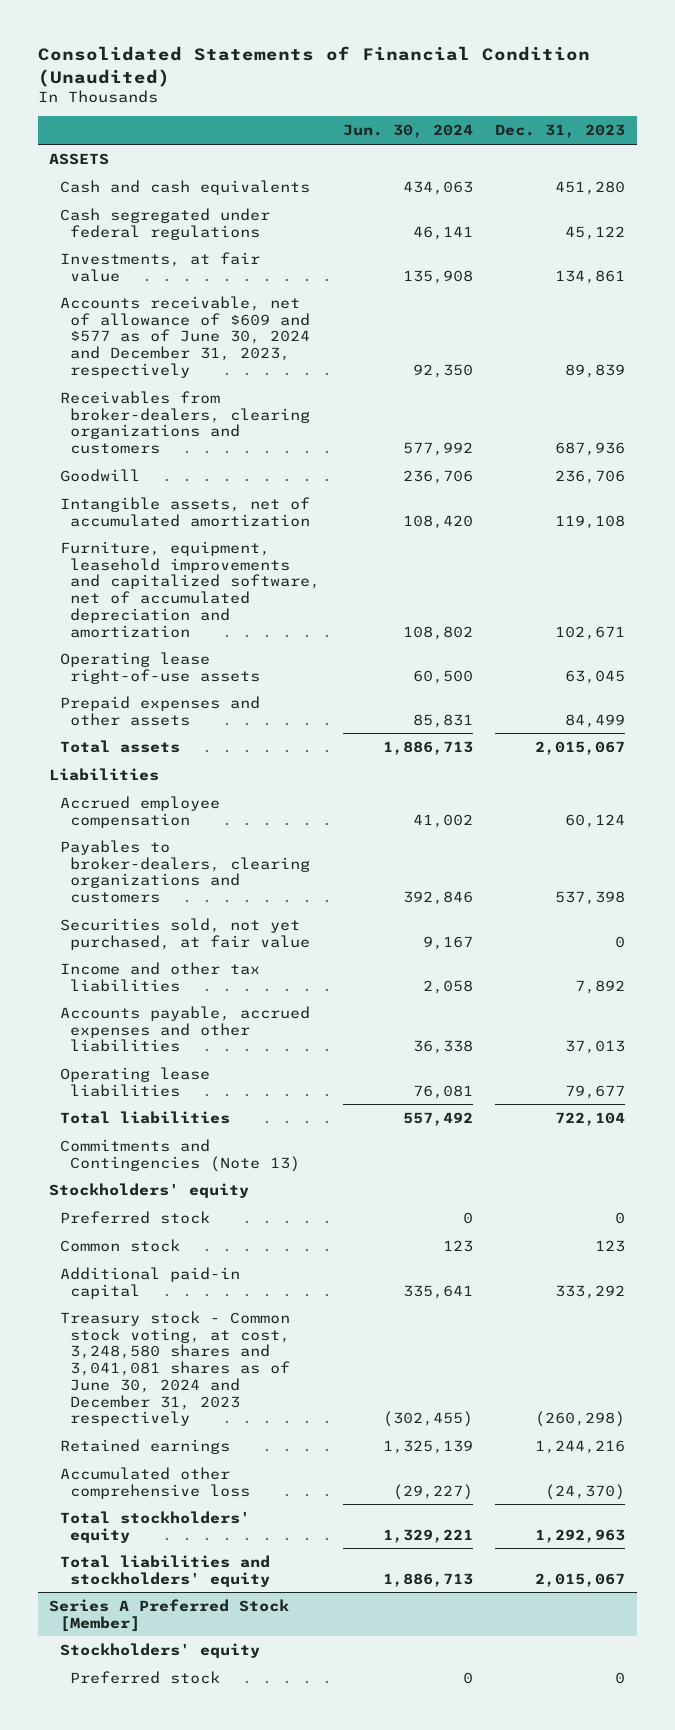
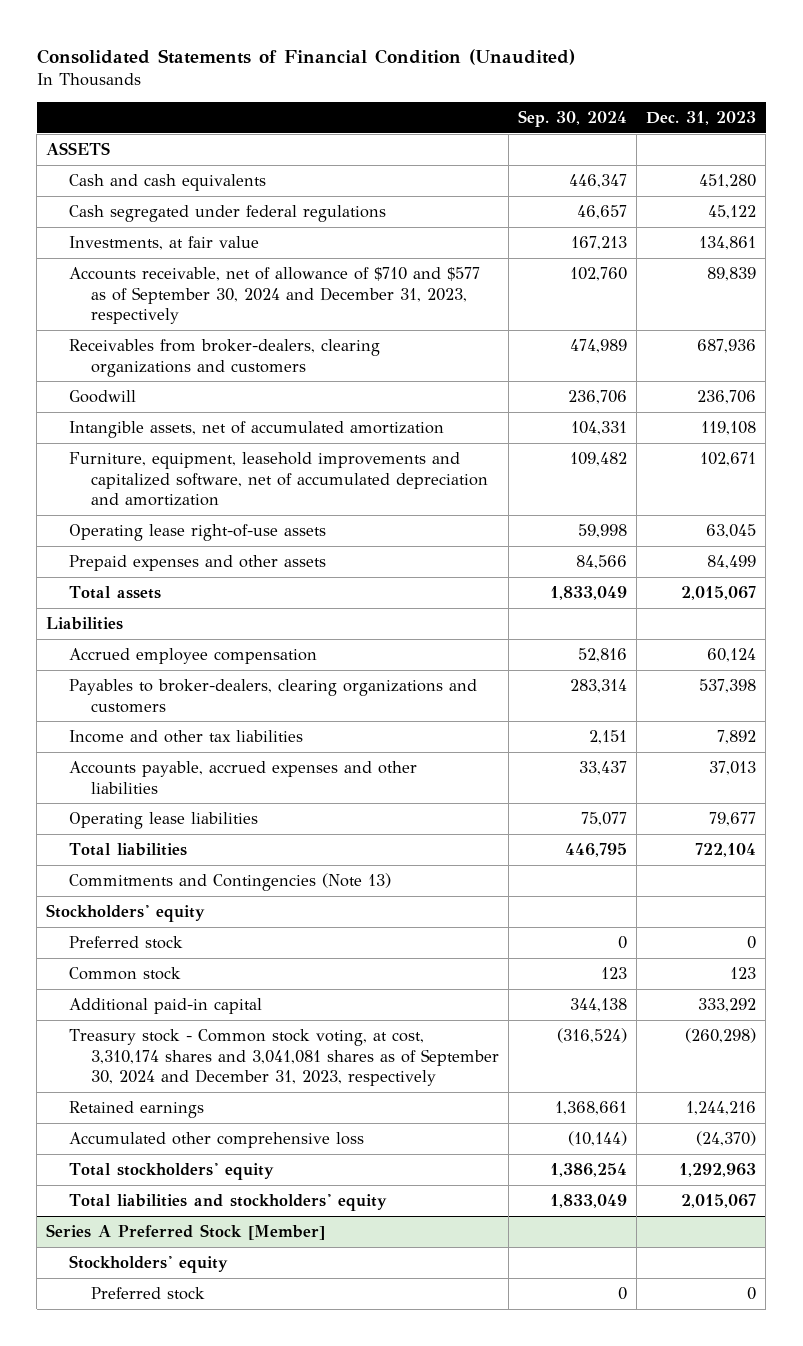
[342,124,473,139] Jun. 30, 2024 -> none
none -> [518,110,628,128] Sep. 30, 2024
[59,295,311,378] Accounts receivable, net of allowance of $609 and $577 as of June 30, 2024 and December 31, 2023, respectively -> [68,267,480,325] Accounts receivable, net of allowance of $710 and $577 as of September 30, 2024 and December 31, 2023, respectively
[59,917,311,950] Securities sold, not yet purchased, at fair value -> none
[59,1310,291,1427] Treasury stock - Common stock voting, at cost, 3,248,580 shares and 3,041,081 shares as of June 30, 2024 and December 31, 2023 respectively -> [68,1029,500,1087] Treasury stock - Common stock voting, at cost, 3,310,174 shares and 3,041,081 shares as of September 30, 2024 and December 31, 2023, respectively

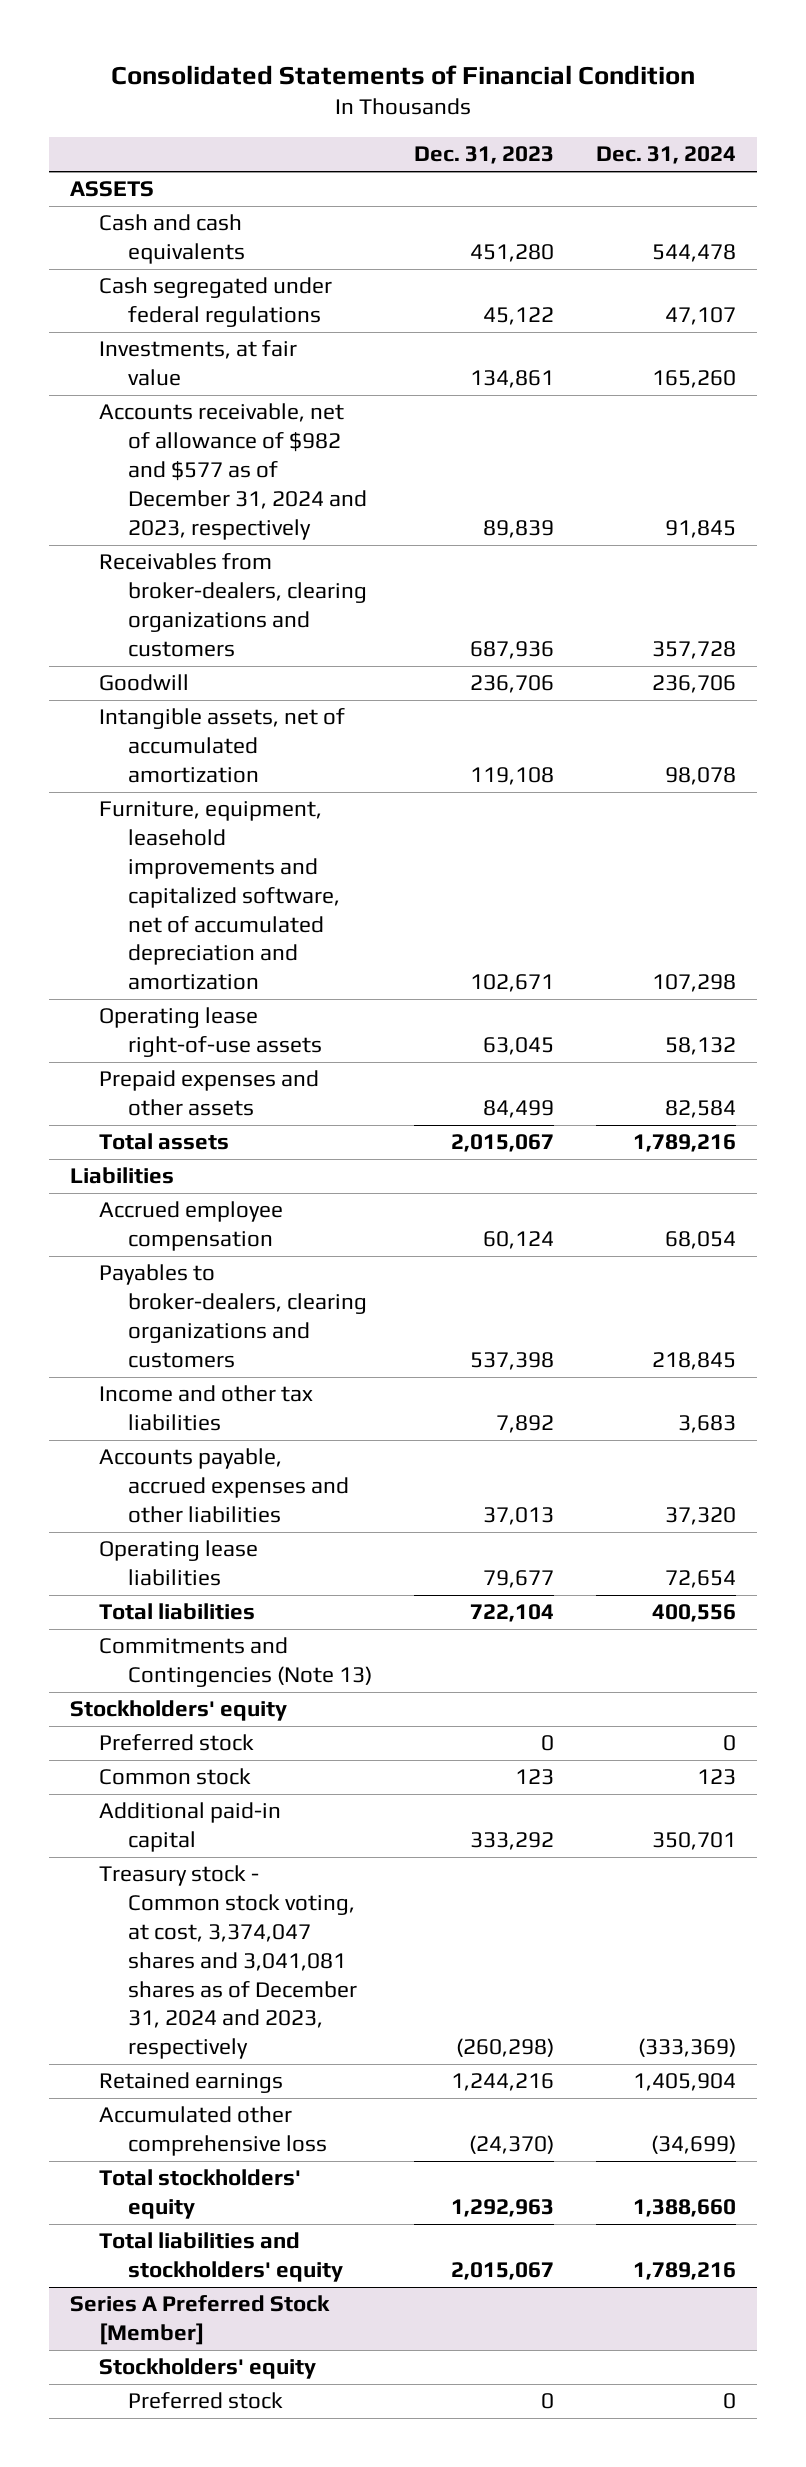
[36,48,575,65] Consolidated Statements of Financial Condition (Unaudited) -> [111,65,696,86] Consolidated Statements of Financial Condition
[518,110,628,128] Sep. 30, 2024 -> none
none -> [595,146,736,165] Dec. 31, 2024
[68,267,480,325] Accounts receivable, net of allowance of $710 and $577 as of September 30, 2024 and December 31, 2023, respectively -> [99,403,368,540] Accounts receivable, net of allowance of $982 and $577 as of December 31, 2024 and 2023, respectively
[68,1029,500,1087] Treasury stock - Common stock voting, at cost, 3,310,174 shares and 3,041,081 shares as of September 30, 2024 and December 31, 2023, respectively -> [99,1865,358,2060] Treasury stock - Common stock voting, at cost, 3,374,047 shares and 3,041,081 shares as of December 31, 2024 and 2023, respectively

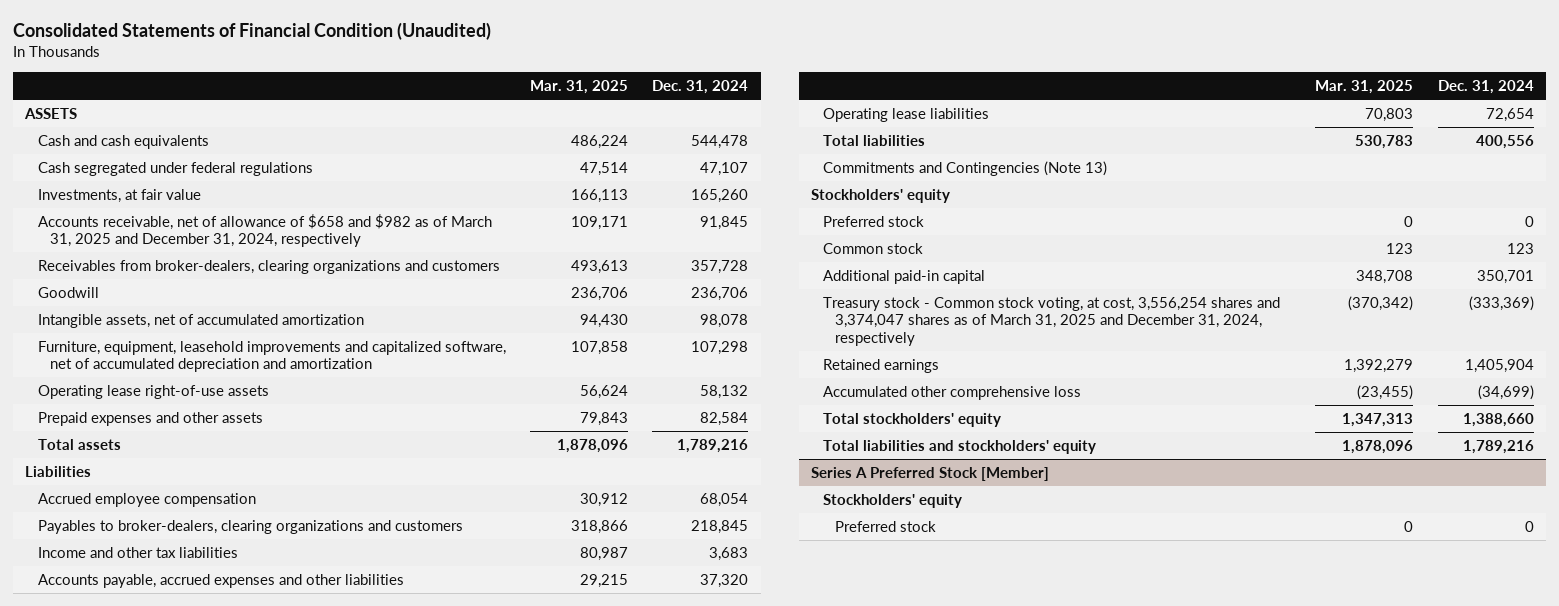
[111,65,696,86] Consolidated Statements of Financial Condition -> [13,21,492,40] Consolidated Statements of Financial Condition (Unaudited)
[414,146,555,165] Dec. 31, 2023 -> none
none -> [529,80,628,95] Mar. 31, 2025
[99,403,368,540] Accounts receivable, net of allowance of $982 and $577 as of December 31, 2024 and 2023, respectively -> [37,213,492,248] Accounts receivable, net of allowance of $658 and $982 as of March 31, 2025 and December 31, 2024, respectively
[99,1865,358,2060] Treasury stock - Common stock voting, at cost, 3,374,047 shares and 3,041,081 shares as of December 31, 2024 and 2023, respectively -> [822,296,1280,346] Treasury stock - Common stock voting, at cost, 3,556,254 shares and 3,374,047 shares as of March 31, 2025 and December 31, 2024, respectively

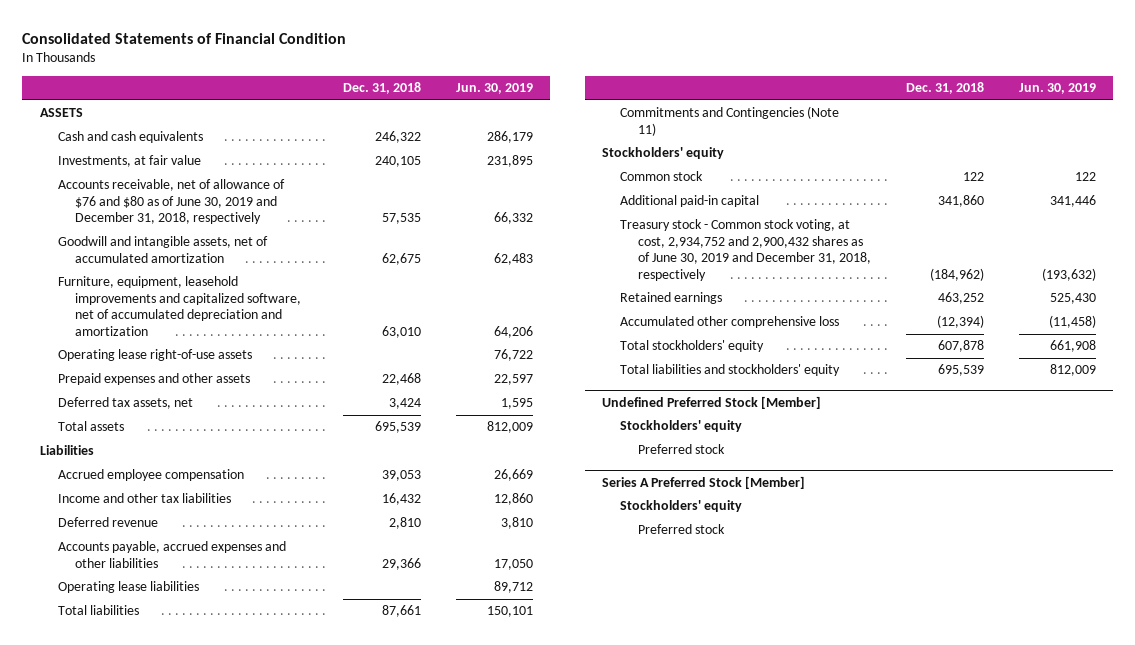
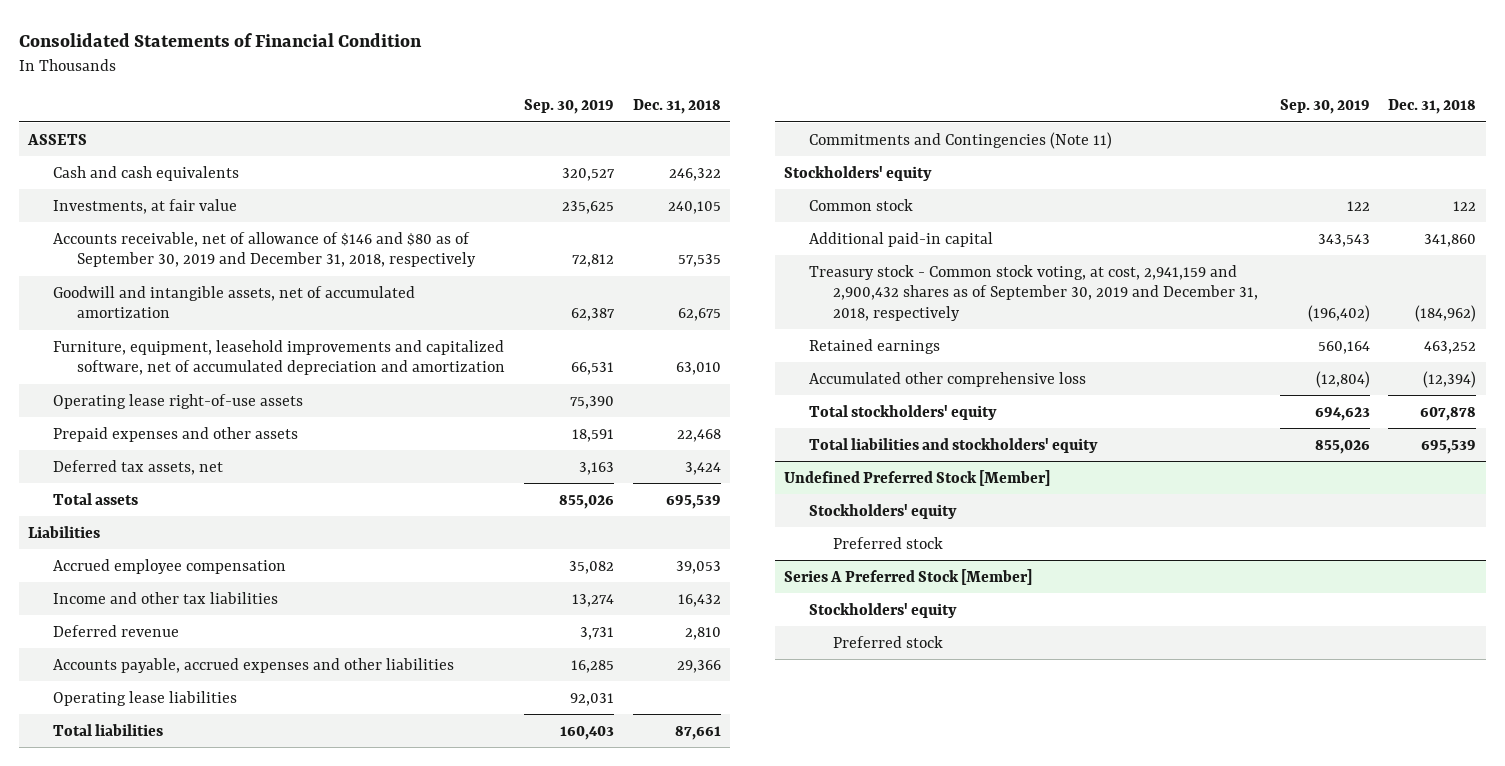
[456,83,534,95] Jun. 30, 2019 -> none
none -> [524,99,615,115] Sep. 30, 2019
[57,179,285,225] Accounts receivable, net of allowance of $76 and $80 as of June 30, 2019 and December 31, 2018, respectively -> [52,231,477,268] Accounts receivable, net of allowance of $146 and $80 as of September 30, 2019 and December 31, 2018, respectively
[620,219,872,282] Treasury stock - Common stock voting, at cost, 2,934,752 and 2,900,432 shares as of June 30, 2019 and December 31, 2018, respectively -> [808,264,1259,321] Treasury stock - Common stock voting, at cost, 2,941,159 and 2,900,432 shares as of September 30, 2019 and December 31, 2018, respectively

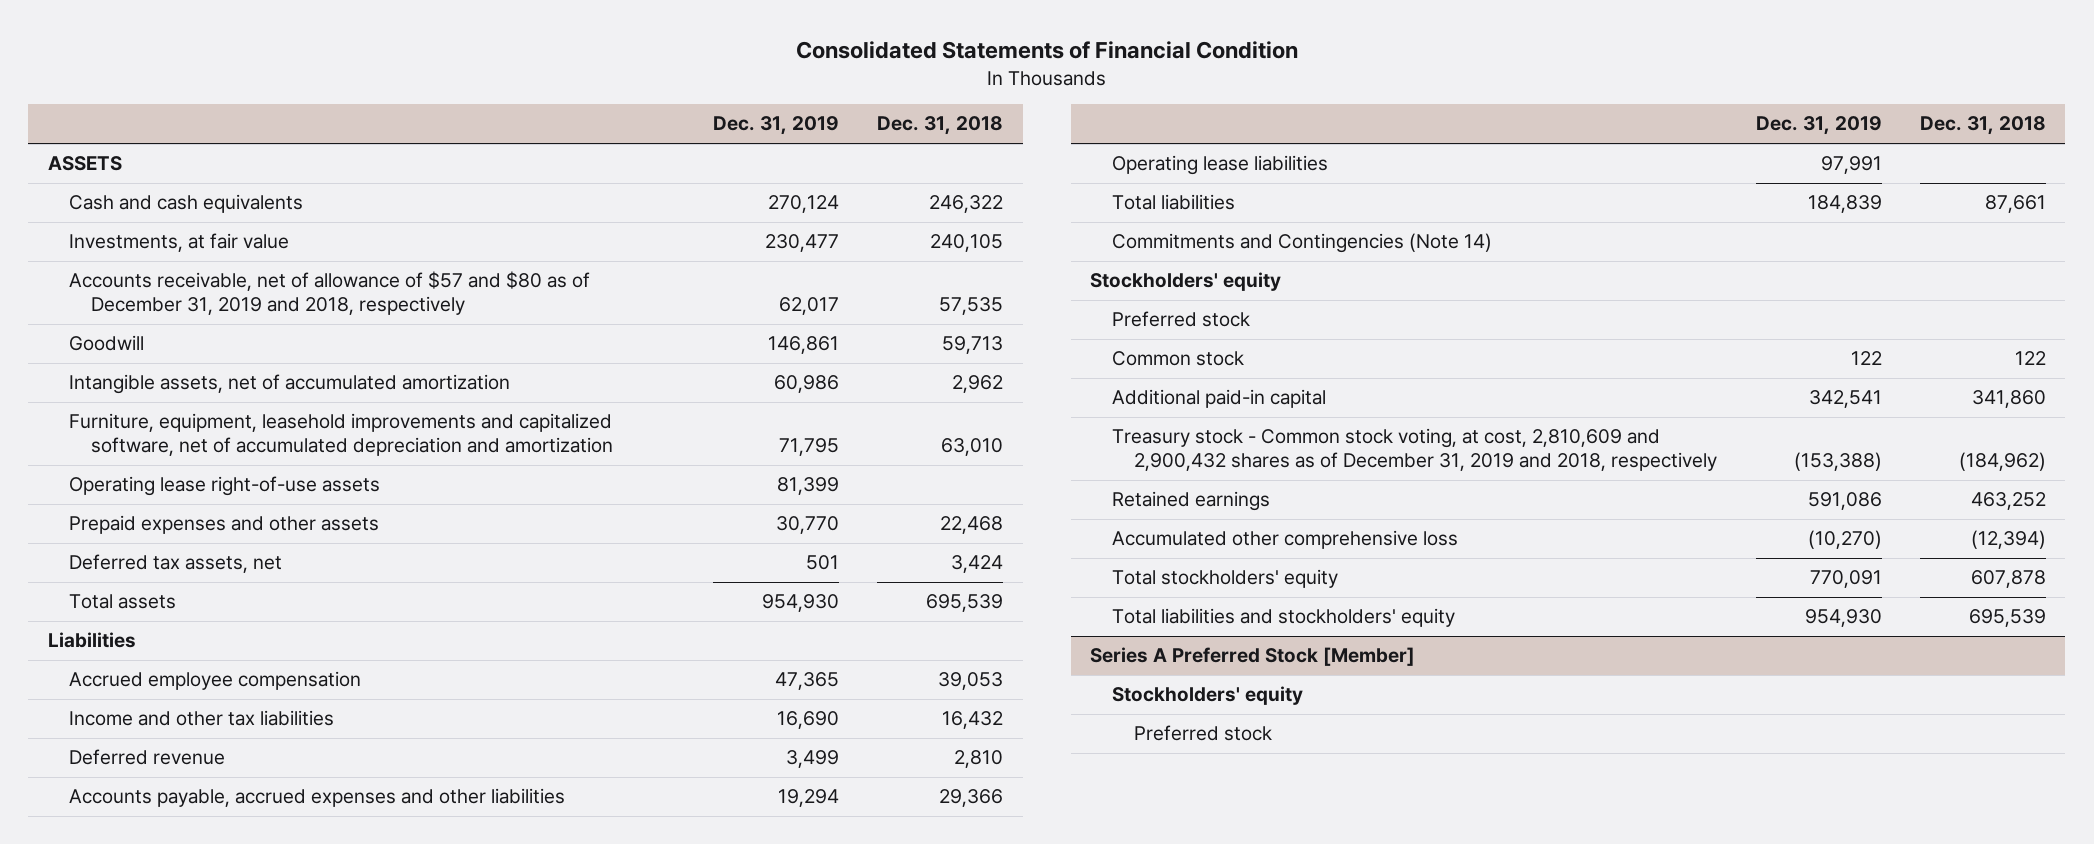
[524,99,615,115] Sep. 30, 2019 -> none
none -> [712,116,839,136] Dec. 31, 2019
[52,231,477,268] Accounts receivable, net of allowance of $146 and $80 as of September 30, 2019 and December 31, 2018, respectively -> [69,271,591,316] Accounts receivable, net of allowance of $57 and $80 as of December 31, 2019 and 2018, respectively
none -> [69,335,145,352] Goodwill
[52,285,415,319] Goodwill and intangible assets, net of accumulated amortization -> [69,374,511,395] Intangible assets, net of accumulated amortization
[677,308,721,322] 62,675 -> [952,375,1004,394] 2,962
[808,131,1112,149] Commitments and Contingencies (Note 11) -> [1112,233,1493,254] Commitments and Contingencies (Note 14)
none -> [1112,311,1251,328] Preferred stock
[808,264,1259,321] Treasury stock - Common stock voting, at cost, 2,941,159 and 2,900,432 shares as of September 30, 2019 and December 31, 2018, respectively -> [1112,428,1718,472] Treasury stock - Common stock voting, at cost, 2,810,609 and 2,900,432 shares as of December 31, 2019 and 2018, respectively
[783,469,1050,486] Undefined Preferred Stock [Member] -> none
[808,503,957,519] Stockholders' equity -> none
[833,536,944,549] Preferred stock -> none

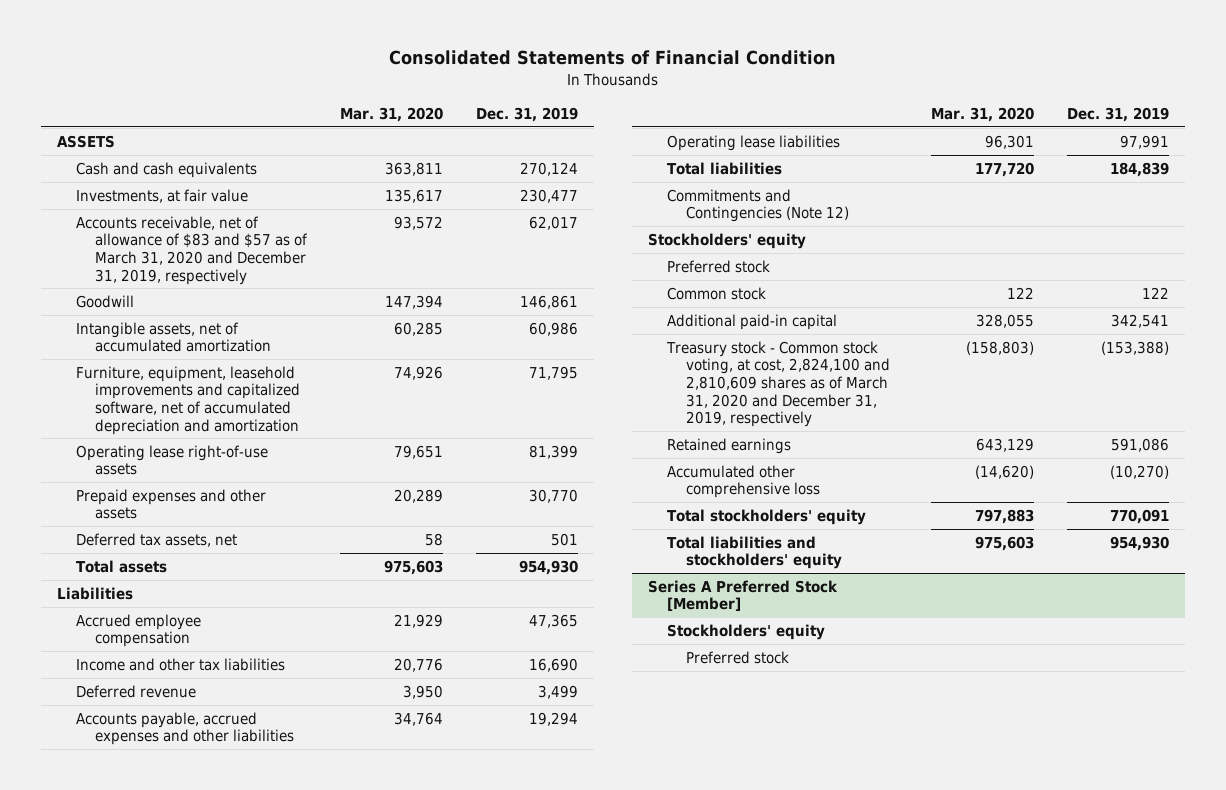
[877,116,1004,136] Dec. 31, 2018 -> none
none -> [340,106,444,122] Mar. 31, 2020
[69,271,591,316] Accounts receivable, net of allowance of $57 and $80 as of December 31, 2019 and 2018, respectively -> [76,215,309,285] Accounts receivable, net of allowance of $83 and $57 as of March 31, 2020 and December 31, 2019, respectively
[1112,233,1493,254] Commitments and Contingencies (Note 14) -> [667,188,850,223] Commitments and Contingencies (Note 12)
[1112,428,1718,472] Treasury stock - Common stock voting, at cost, 2,810,609 and 2,900,432 shares as of December 31, 2019 and 2018, respectively -> [666,340,891,428] Treasury stock - Common stock voting, at cost, 2,824,100 and 2,810,609 shares as of March 31, 2020 and December 31, 2019, respectively

